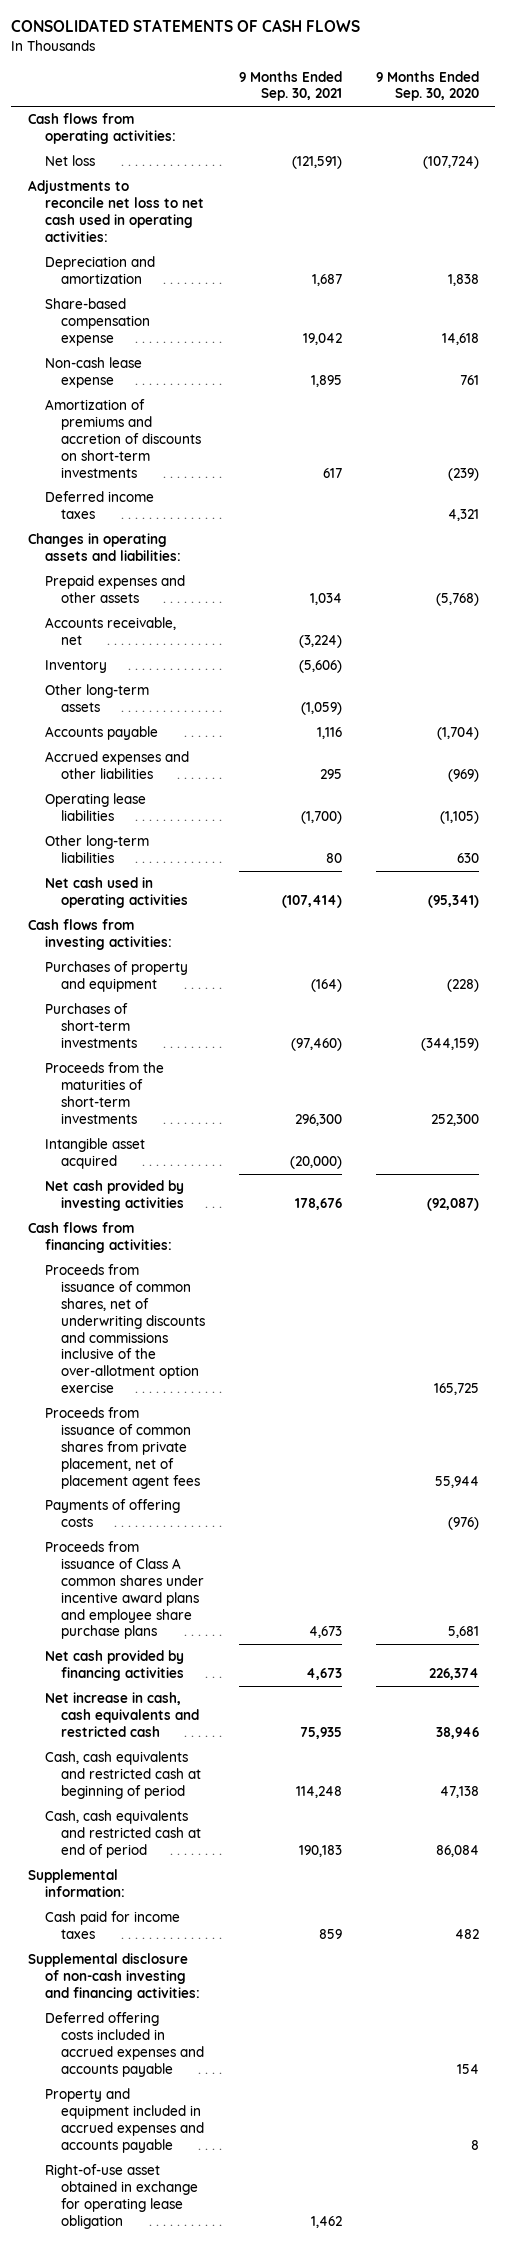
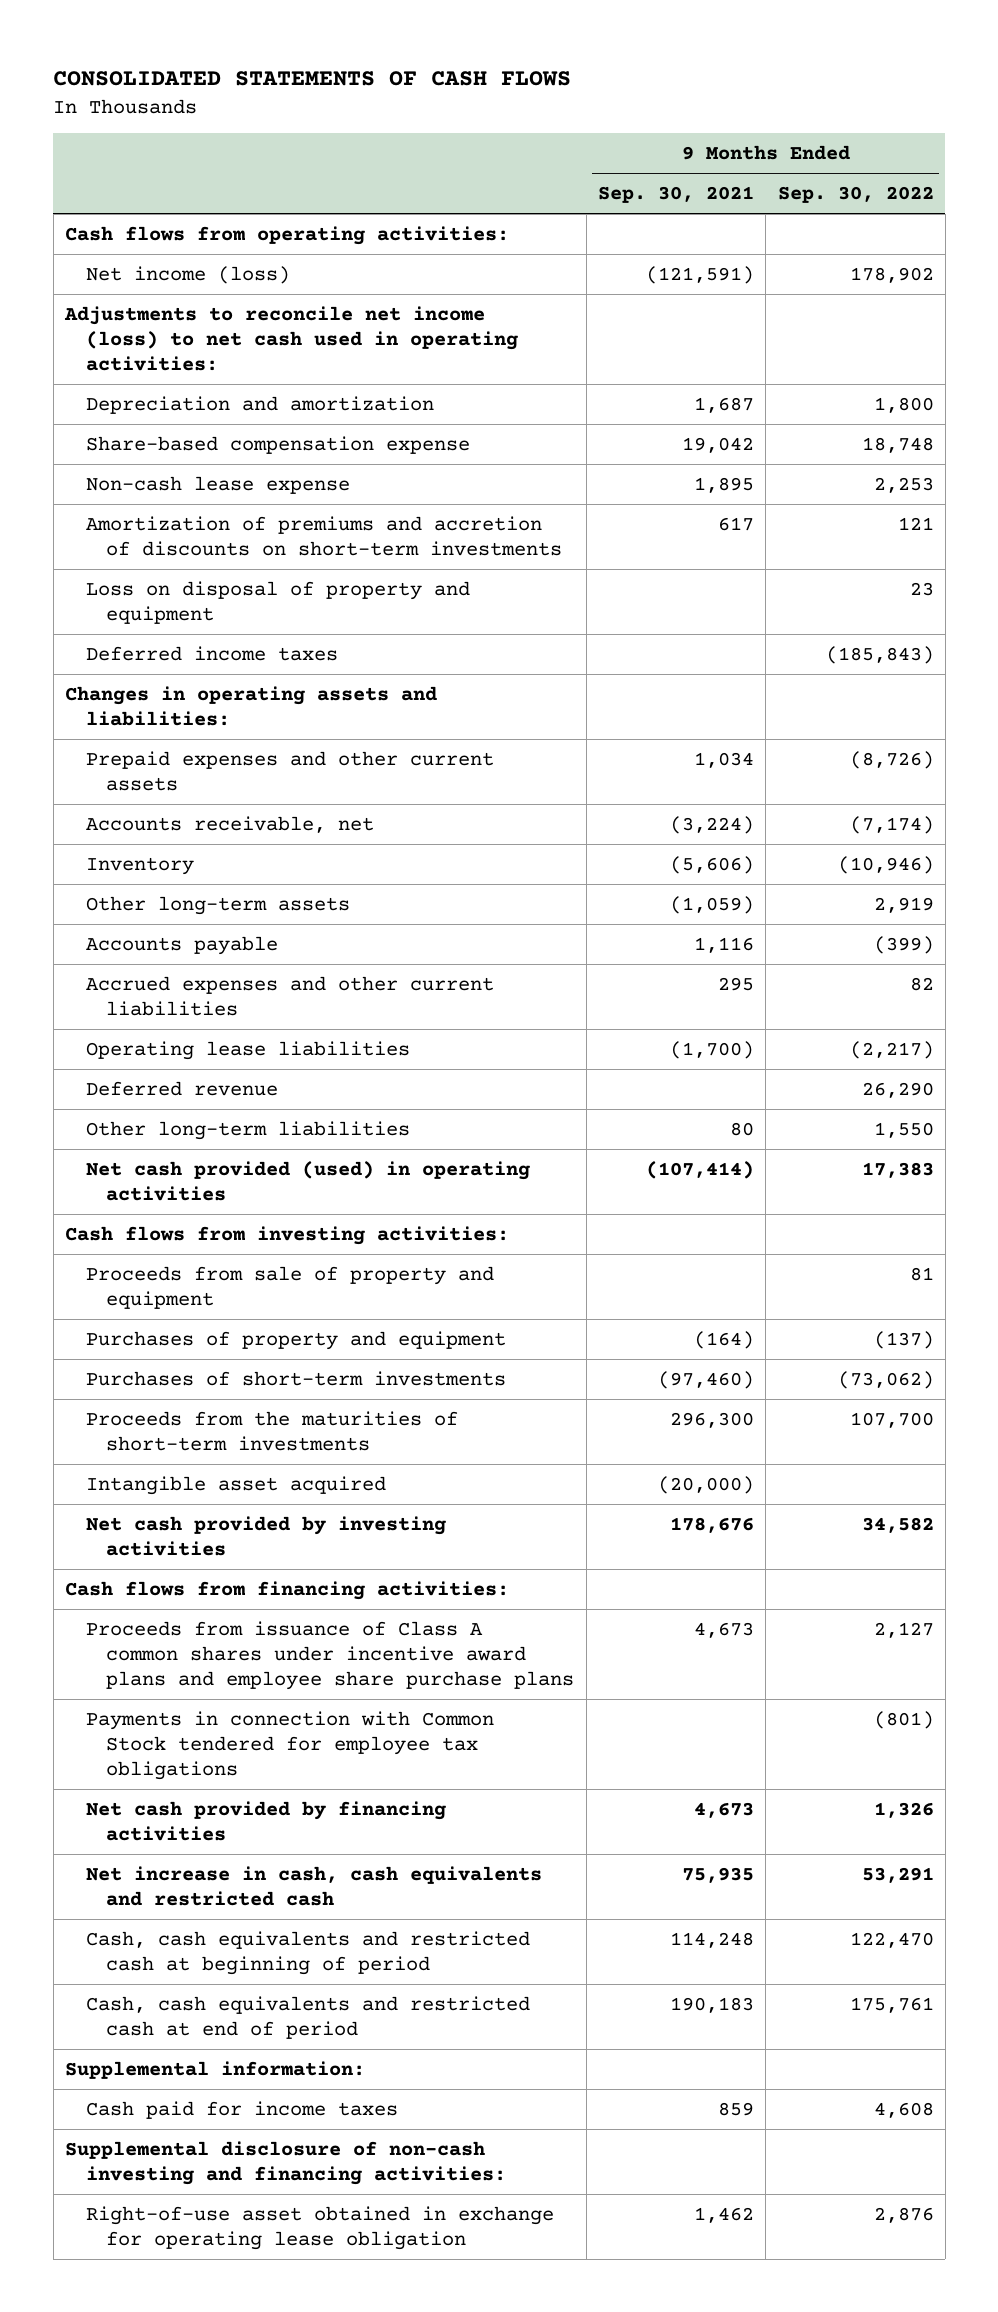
[375,70,479,102] 9 Months Ended Sep. 30, 2020 -> none
none -> [777,186,934,204] Sep. 30, 2022
[44,155,95,167] Net loss -> [85,265,290,284] Net income (loss)
[27,180,204,242] Adjustments to reconcile net loss to net cash used in operating activities: -> [63,305,518,371] Adjustments to reconcile net income (loss) to net cash used in operating activities:
none -> [85,580,470,624] Loss on disposal of property and equipment
[44,575,185,604] Prepaid expenses and other assets -> [85,750,494,791] Prepaid expenses and other current assets
[44,751,189,780] Accrued expenses and other liabilities -> [85,975,494,1016] Accrued expenses and other current liabilities
none -> [85,1080,278,1096] Deferred revenue
[44,877,189,909] Net cash used in operating activities -> [85,1160,530,1201] Net cash provided (used) in operating activities
none -> [85,1265,494,1309] Proceeds from sale of property and equipment
[44,1264,206,1393] Proceeds from issuance of common shares, net of underwriting discounts and commissions inclusive of the over-allotment option exercise -> none
[44,1407,201,1489] Proceeds from issuance of common shares from private placement, net of placement agent fees -> none
[44,1499,180,1528] Payments of offering costs -> none
none -> [85,1710,494,1780] Payments in connection with Common Stock tendered for employee tax obligations
[44,2012,205,2077] Deferred offering costs included in accrued expenses and accounts payable -> none
[44,2088,205,2153] Property and equipment included in accrued expenses and accounts payable -> none

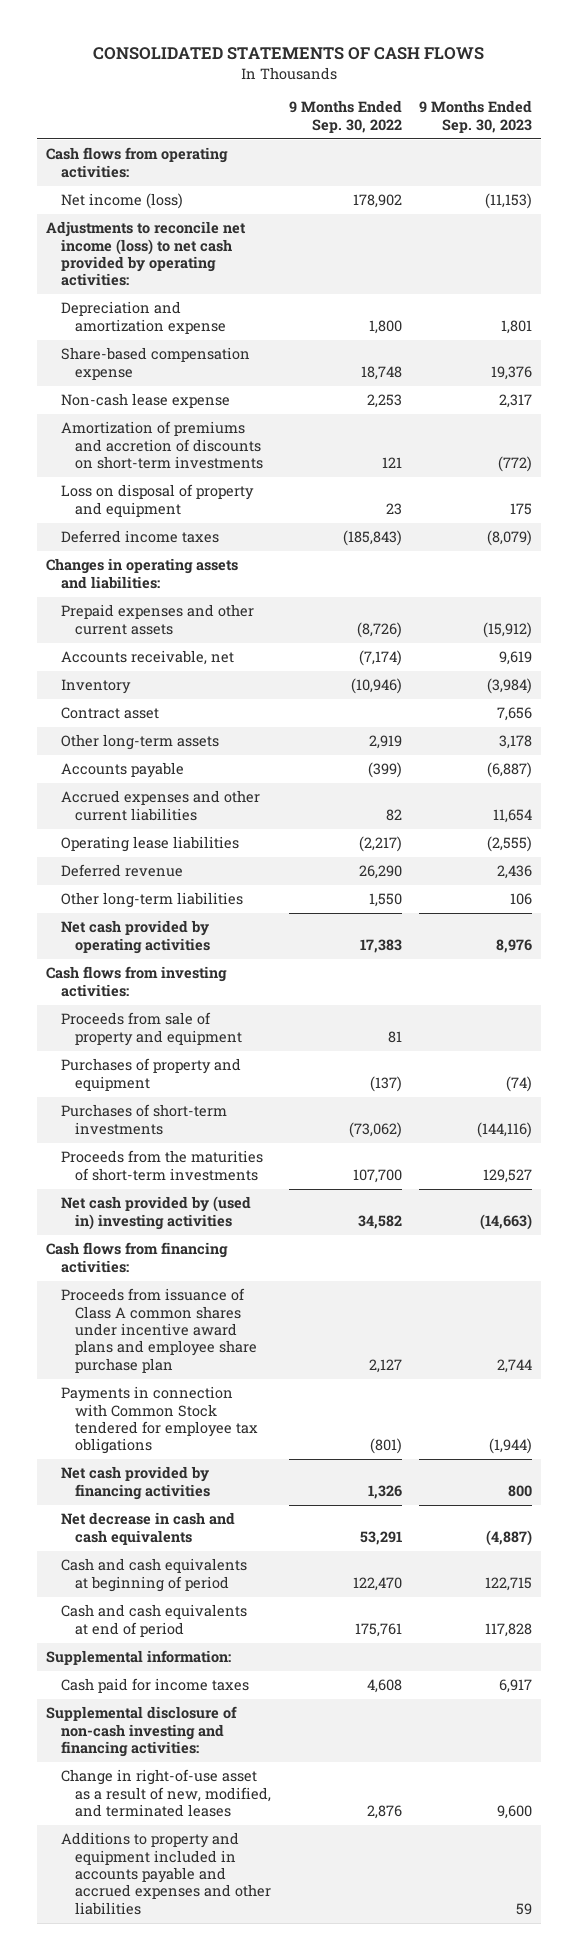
[597,186,754,204] Sep. 30, 2021 -> none
none -> [419,100,533,133] 9 Months Ended Sep. 30, 2023
[63,305,518,371] Adjustments to reconcile net income (loss) to net cash used in operating activities: -> [45,221,246,287] Adjustments to reconcile net income (loss) to net cash provided by operating activities:
[85,395,434,414] Depreciation and amortization -> [60,301,227,334] Depreciation and amortization expense
none -> [60,707,159,720] Contract asset
[85,1160,530,1201] Net cash provided (used) in operating activities -> [60,920,211,954] Net cash provided by operating activities
[85,1475,386,1495] Intangible asset acquired -> none
[85,1515,446,1556] Net cash provided by investing activities -> [60,1196,251,1230] Net cash provided by (used in) investing activities
[85,1620,575,1690] Proceeds from issuance of Class A common shares under incentive award plans and employee share purchase plans -> [60,1288,258,1373] Proceeds from issuance of Class A common shares under incentive award plans and employee share purchase plan
[85,1865,542,1906] Net increase in cash, cash equivalents and restricted cash -> [60,1512,235,1545] Net decrease in cash and cash equivalents
[85,1930,530,1975] Cash, cash equivalents and restricted cash at beginning of period -> [60,1558,247,1592] Cash and cash equivalents at beginning of period
[85,1995,530,2039] Cash, cash equivalents and restricted cash at end of period -> [60,1604,247,1637] Cash and cash equivalents at end of period
[85,2205,554,2250] Right-of-use asset obtained in exchange for operating lease obligation -> [60,1769,272,1818] Change in right-of-use asset as a result of new, modified, and terminated leases
none -> [60,1832,272,1915] Additions to property and equipment included in accounts payable and accrued expenses and other liabilities

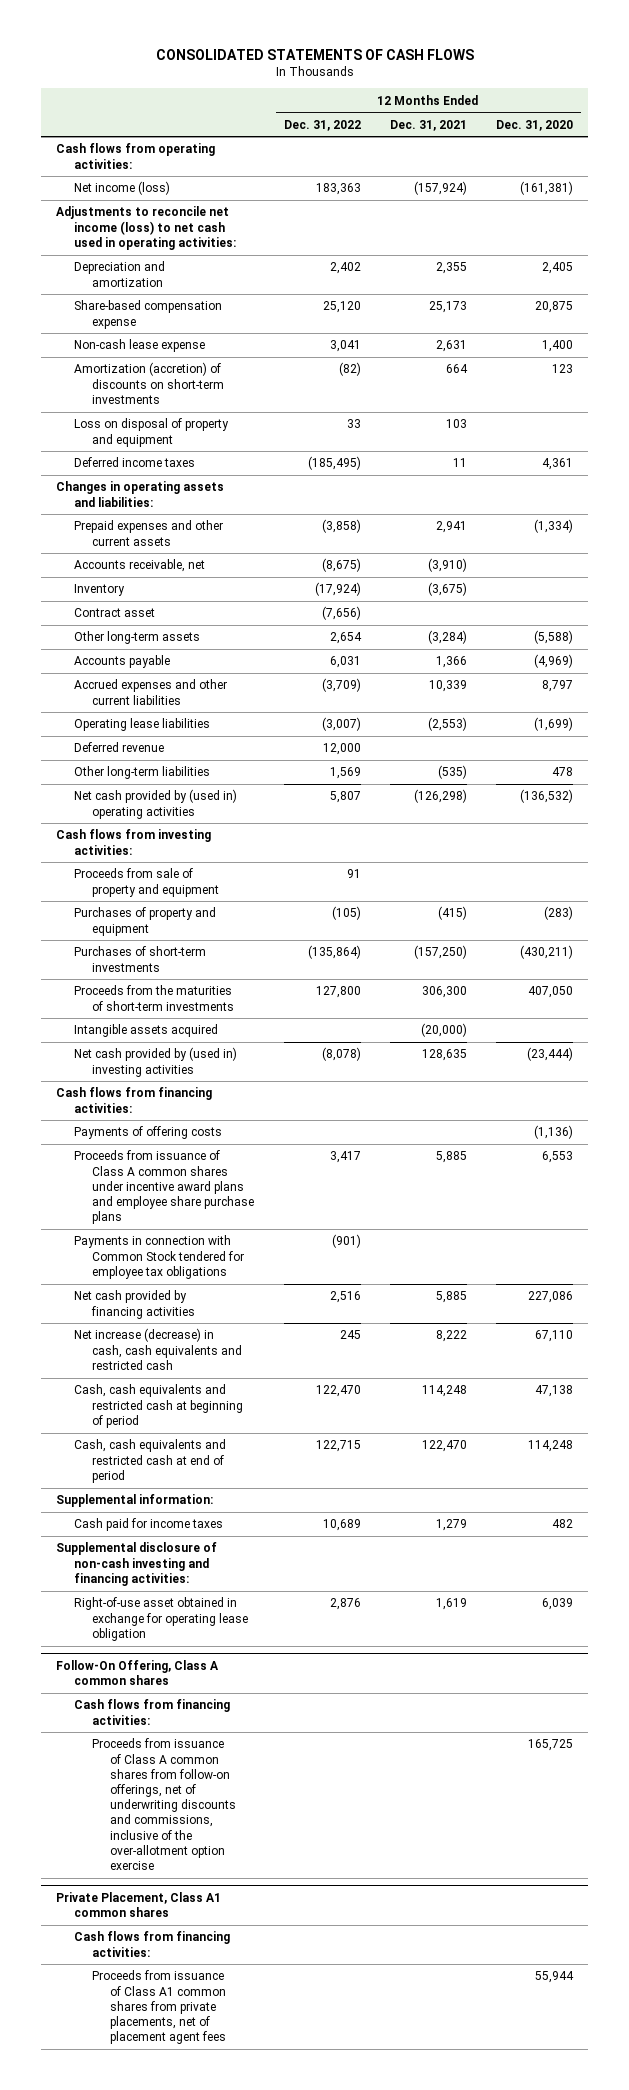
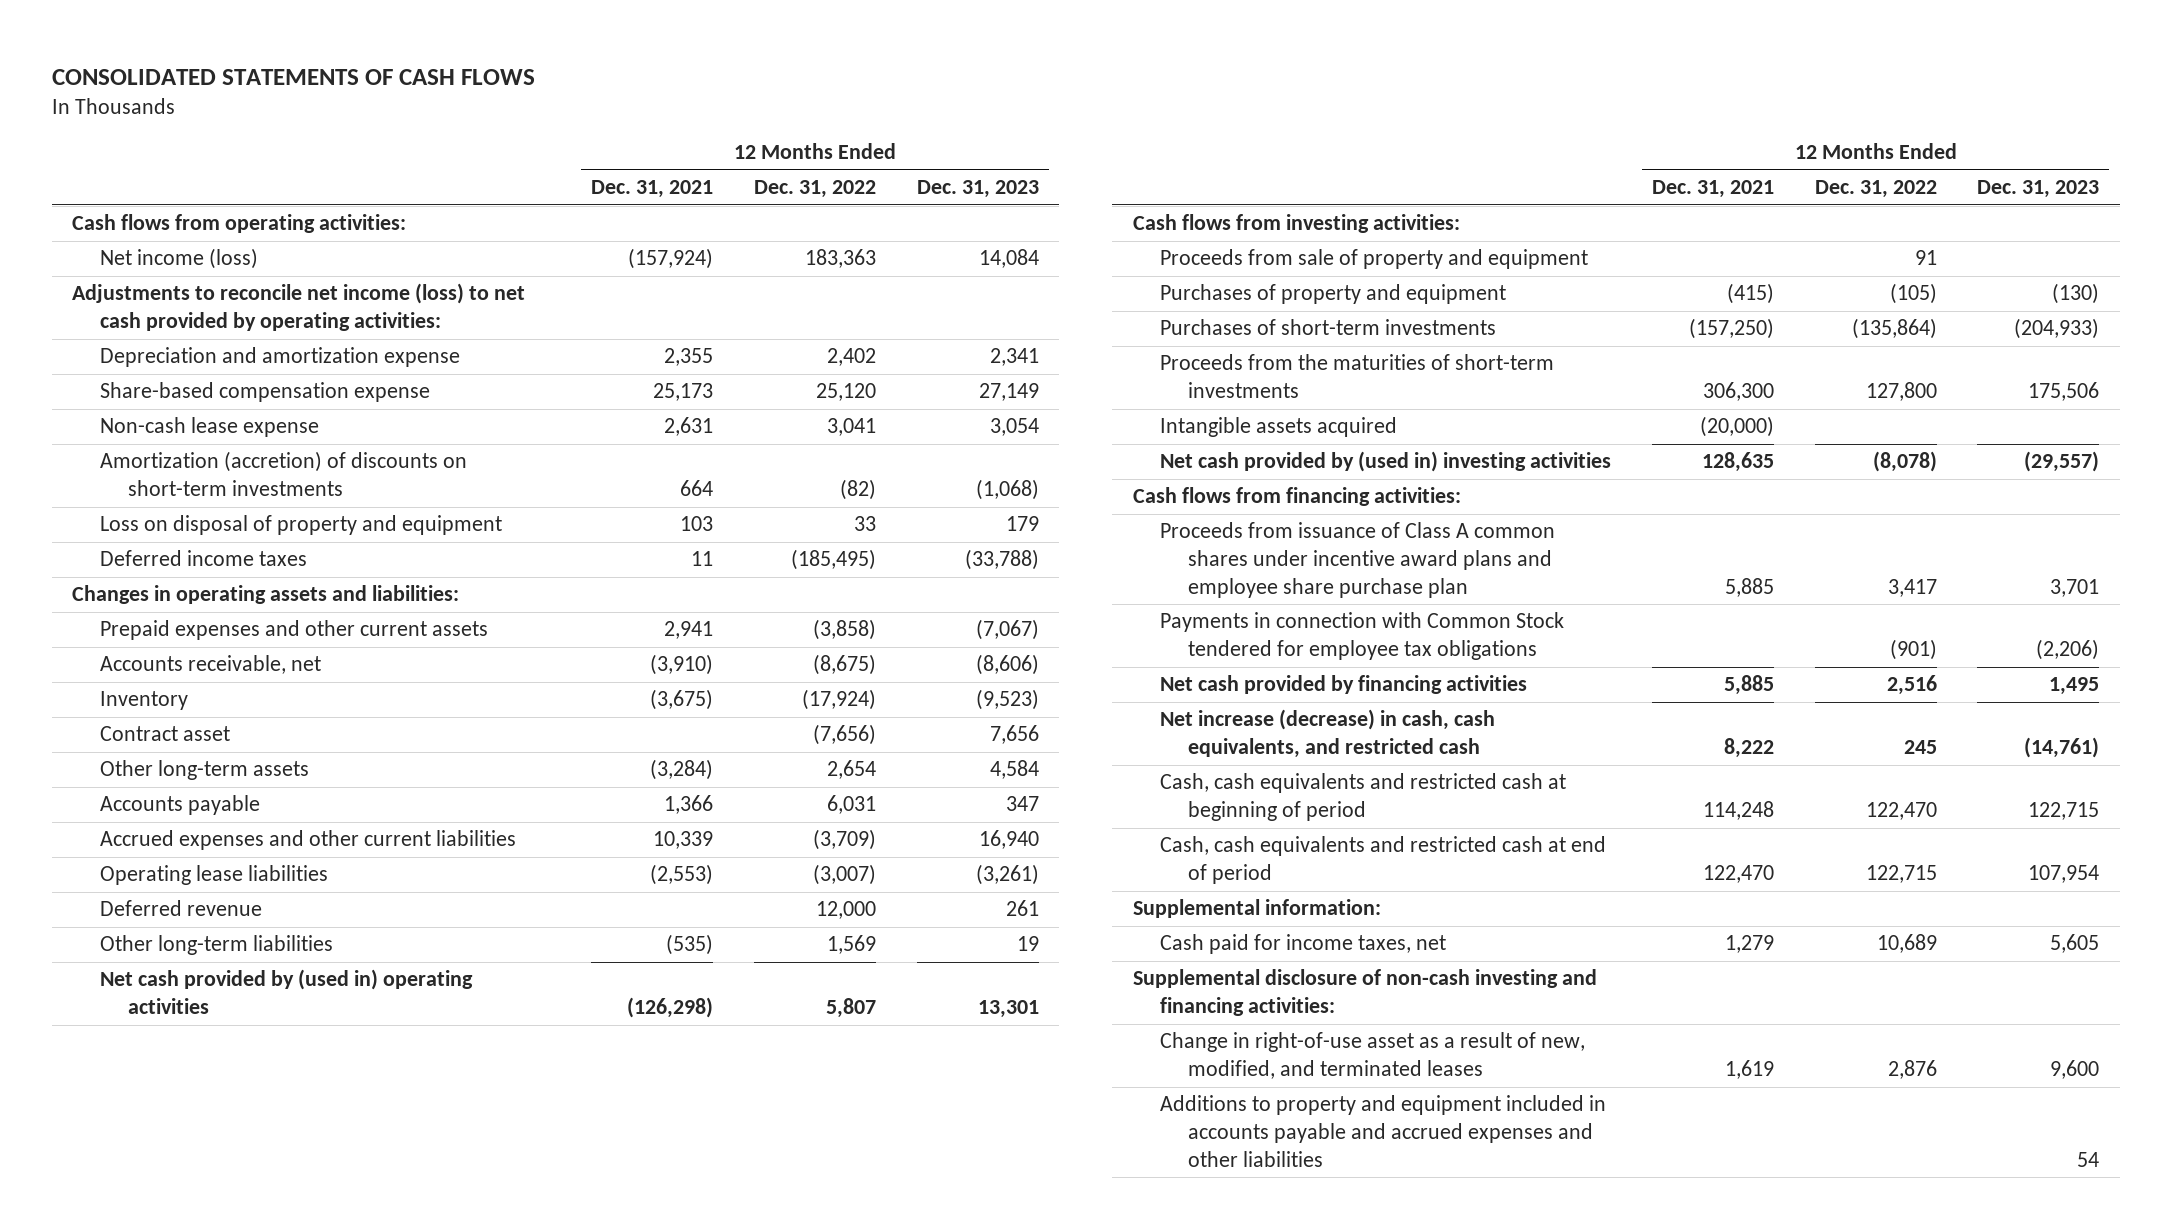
[496,119,574,131] Dec. 31, 2020 -> none
none -> [916,180,1039,199] Dec. 31, 2023
[56,206,237,250] Adjustments to reconcile net income (loss) to net cash used in operating activities: -> [72,283,526,332] Adjustments to reconcile net income (loss) to net cash provided by operating activities:
[74,261,166,287] Depreciation and amortization -> [99,347,460,368] Depreciation and amortization expense
[74,1126,223,1140] Payments of offering costs -> none
[74,1150,255,1225] Proceeds from issuance of Class A common shares under incentive award plans and employee share purchase plans -> [1160,522,1556,598] Proceeds from issuance of Class A common shares under incentive award plans and employee share purchase plan
[74,1328,243,1370] Net increase (decrease) in cash, cash equivalents and restricted cash -> [1160,709,1496,759] Net increase (decrease) in cash, cash equivalents, and restricted cash
[74,1518,224,1532] Cash paid for income taxes -> [1160,934,1447,955] Cash paid for income taxes, net
[56,1659,220,1686] Follow-On Offering, Class A common shares -> none
[74,1699,231,1725] Cash flows from financing activities: -> none
[92,1738,237,1871] Proceeds from issuance of Class A common shares from follow-on offerings, net of underwriting discounts and commissions, inclusive of the over-allotment option exercise -> none
[56,1891,222,1918] Private Placement, Class A1 common shares -> none
[74,1931,231,1957] Cash flows from financing activities: -> none
[92,1970,227,2045] Proceeds from issuance of Class A1 common shares from private placements, net of placement agent fees -> none
[74,1597,249,1641] Right-of-use asset obtained in exchange for operating lease obligation -> [1160,1032,1586,1080] Change in right-of-use asset as a result of new, modified, and terminated leases
none -> [1160,1095,1607,1167] Additions to property and equipment included in accounts payable and accrued expenses and other liabilities

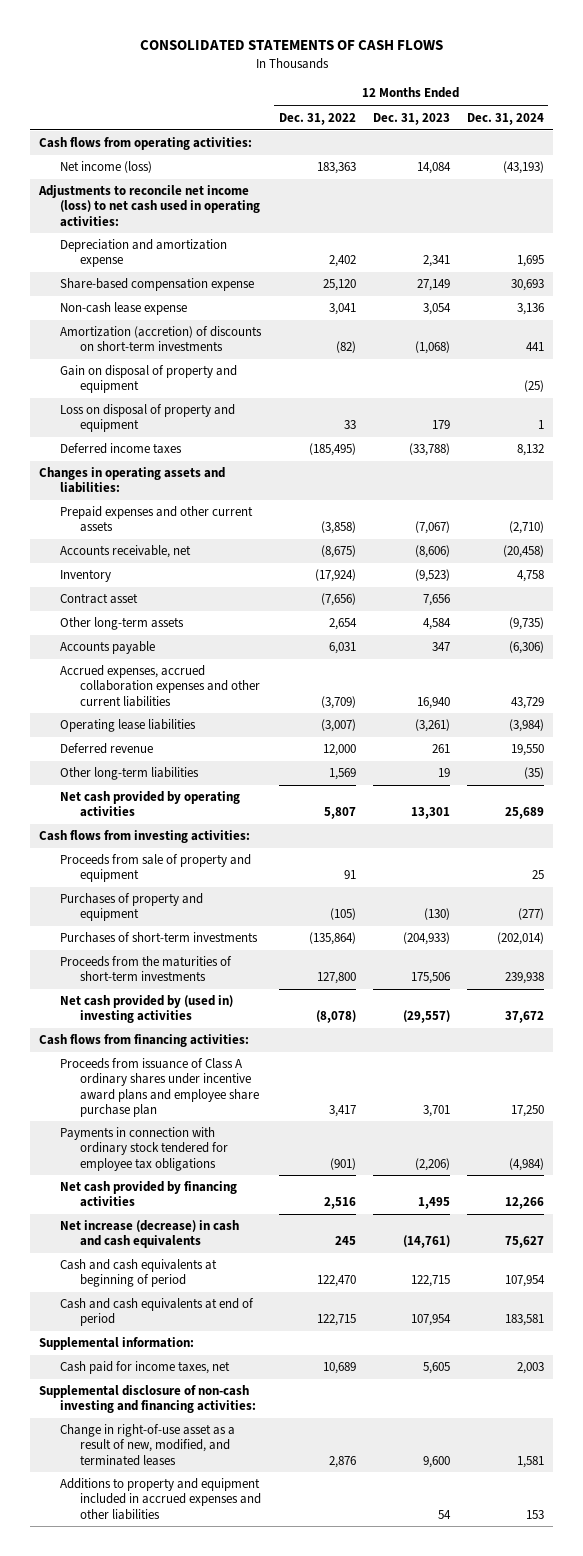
[591,180,714,199] Dec. 31, 2021 -> none
none -> [467,112,545,125] Dec. 31, 2024
[72,283,526,332] Adjustments to reconcile net income (loss) to net cash provided by operating activities: -> [38,185,260,227] Adjustments to reconcile net income (loss) to net cash used in operating activities:
none -> [59,365,237,394] Gain on disposal of property and equipment
[99,830,516,851] Accrued expenses and other current liabilities -> [59,665,261,707] Accrued expenses, accrued collaboration expenses and other current liabilities
[99,969,473,1015] Net cash provided by (used in) operating activities -> [59,791,240,818] Net cash provided by operating activities
[1160,417,1398,438] Intangible assets acquired -> none
[1160,522,1556,598] Proceeds from issuance of Class A common shares under incentive award plans and employee share purchase plan -> [59,1058,260,1117] Proceeds from issuance of Class A ordinary shares under incentive award plans and employee share purchase plan
[1160,612,1565,661] Payments in connection with Common Stock tendered for employee tax obligations -> [59,1127,229,1171] Payments in connection with ordinary stock tendered for employee tax obligations
[1160,709,1496,759] Net increase (decrease) in cash, cash equivalents, and restricted cash -> [59,1220,239,1249] Net increase (decrease) in cash and cash equivalents
[1160,773,1567,822] Cash, cash equivalents and restricted cash at beginning of period -> [59,1259,217,1288] Cash and cash equivalents at beginning of period
[1160,836,1607,885] Cash, cash equivalents and restricted cash at end of period -> [59,1298,254,1327] Cash and cash equivalents at end of period
[1160,1095,1607,1167] Additions to property and equipment included in accounts payable and accrued expenses and other liabilities -> [59,1478,262,1520] Additions to property and equipment included in accrued expenses and other liabilities

